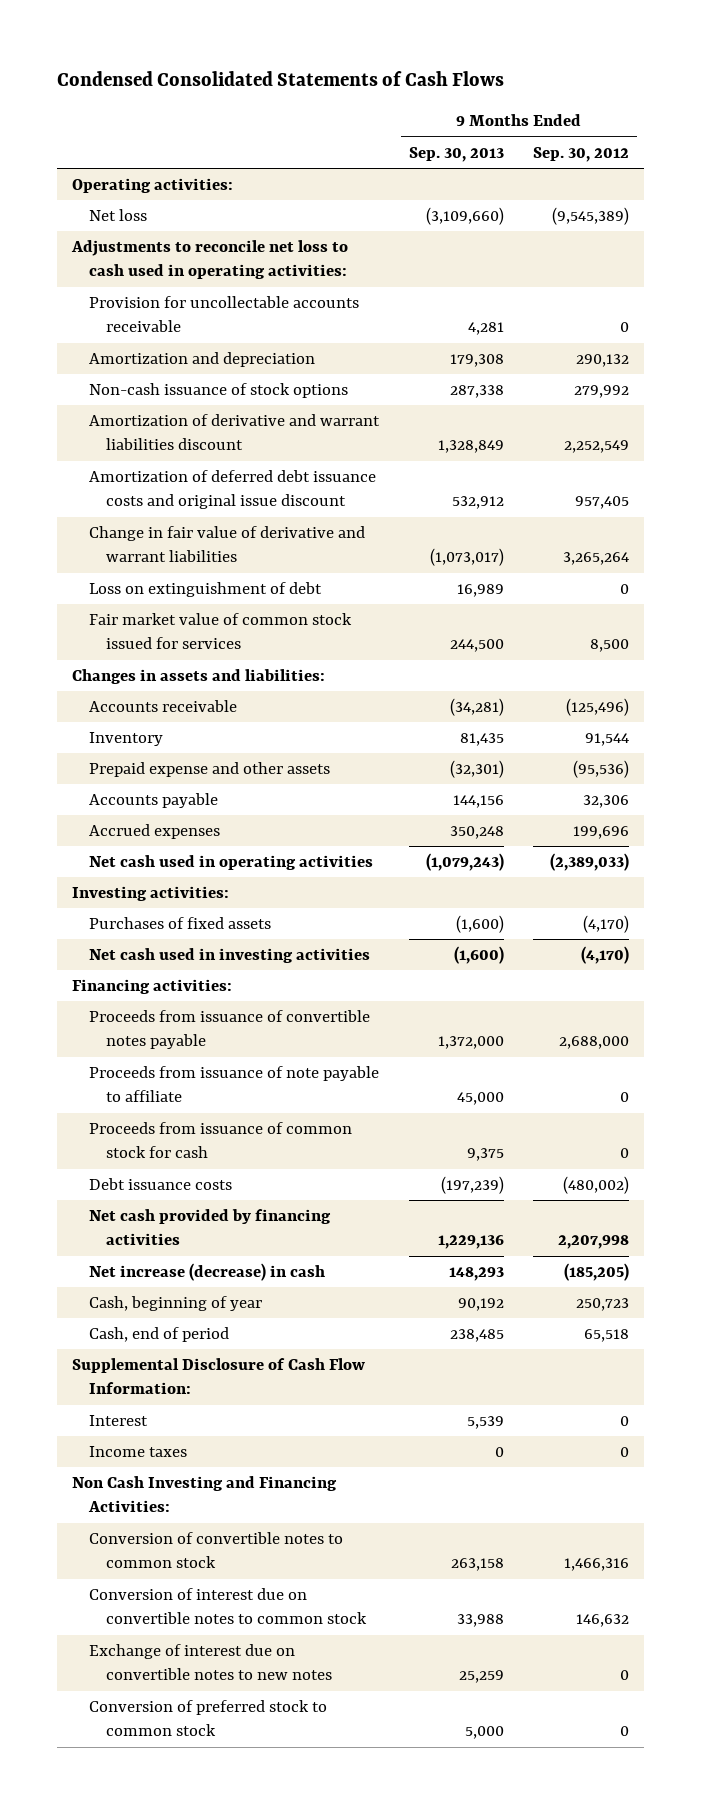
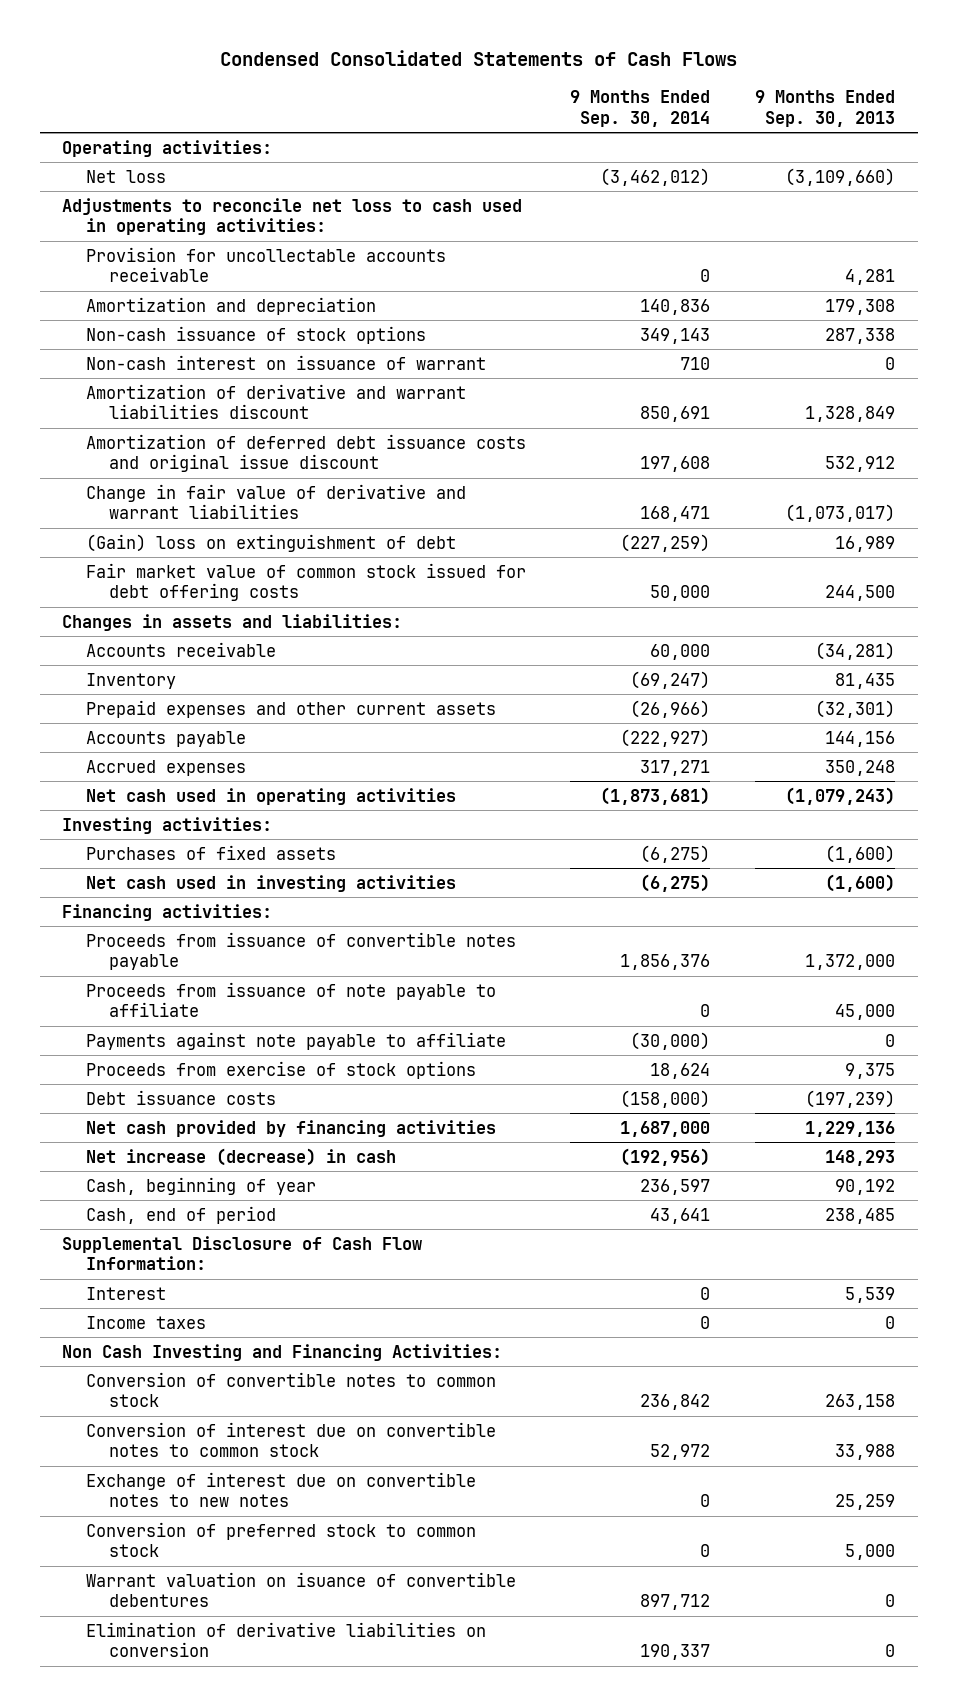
[533,146,630,162] Sep. 30, 2012 -> none
none -> [570,90,711,127] 9 Months Ended Sep. 30, 2014
none -> [85,354,486,370] Non-cash interest on issuance of warrant
[89,582,323,598] Loss on extinguishment of debt -> [85,533,456,552] (Gain) loss on extinguishment of debt
[89,613,353,650] Fair market value of common stock issued for services -> [85,562,526,602] Fair market value of common stock issued for debt offering costs
[89,762,331,778] Prepaid expense and other assets -> [85,699,496,718] Prepaid expenses and other current assets
none -> [85,1031,506,1050] Payments against note payable to affiliate
[89,1122,353,1159] Proceeds from issuance of common stock for cash -> [85,1060,476,1079] Proceeds from exercise of stock options
none -> [85,1571,516,1608] Warrant valuation on isuance of convertible debentures
none -> [85,1621,486,1658] Elimination of derivative liabilities on conversion

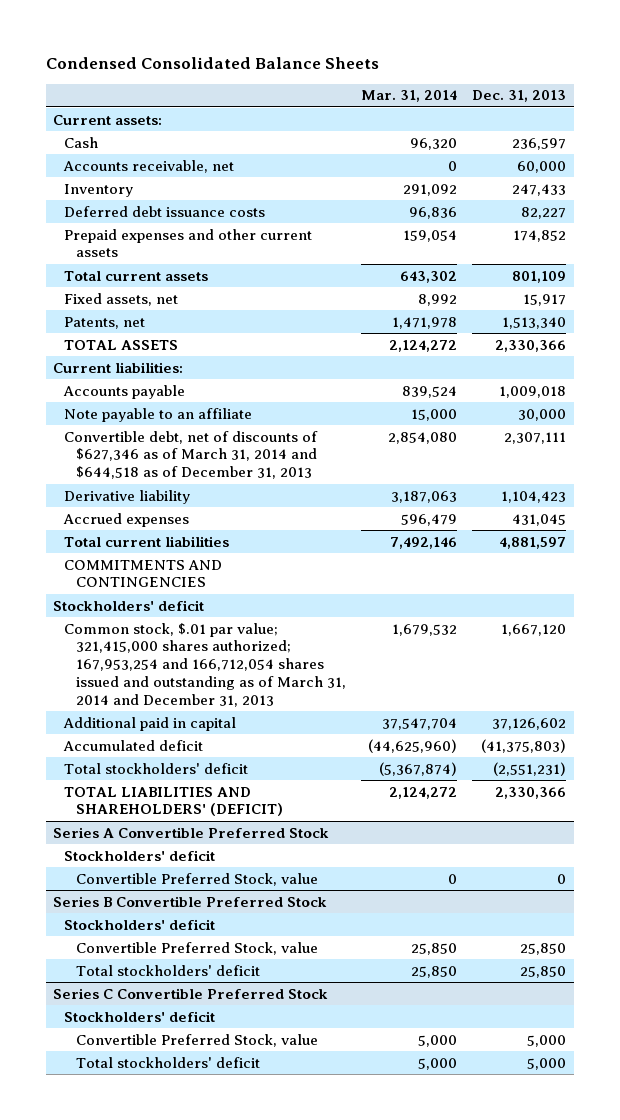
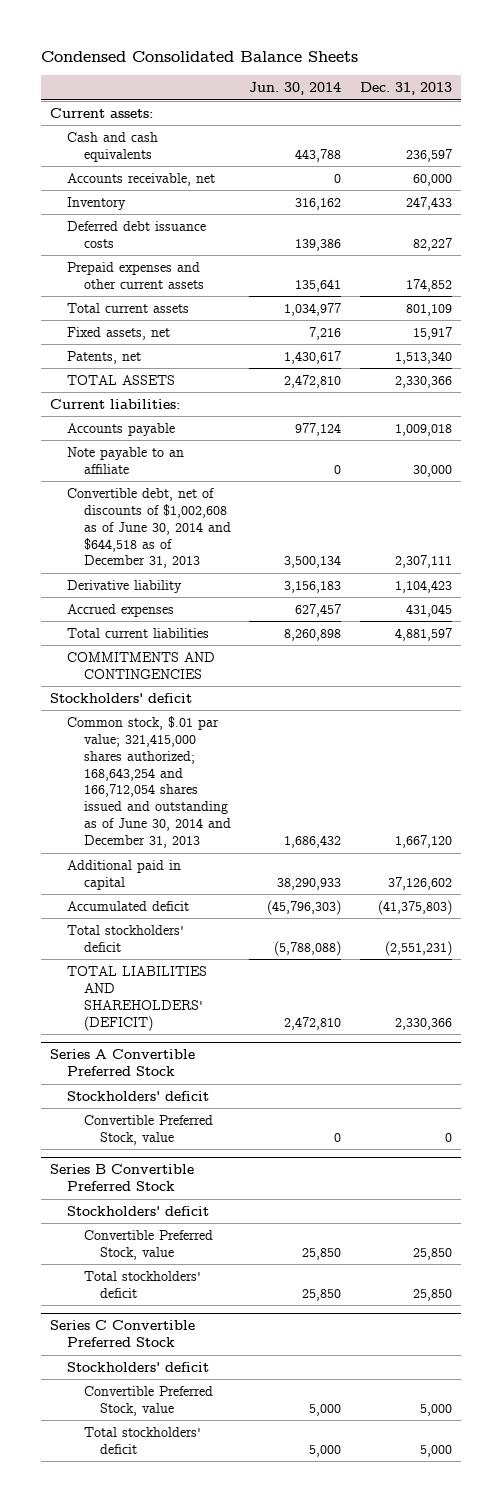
[360,90,457,103] Mar. 31, 2014 -> none
none -> [249,81,342,95] Jun. 30, 2014
[64,136,99,148] Cash -> [67,131,159,162] Cash and cash equivalents
[64,430,319,480] Convertible debt, net of discounts of $627,346 as of March 31, 2014 and $644,518 as of December 31, 2013 -> [67,487,231,569] Convertible debt, net of discounts of $1,002,608 as of June 30, 2014 and $644,518 as of December 31, 2013
[64,622,346,707] Common stock, $.01 par value; 321,415,000 shares authorized; 167,953,254 and 166,712,054 shares issued and outstanding as of March 31, 2014 and December 31, 2013 -> [67,715,231,849] Common stock, $.01 par value; 321,415,000 shares authorized; 168,643,254 and 166,712,054 shares issued and outstanding as of June 30, 2014 and December 31, 2013

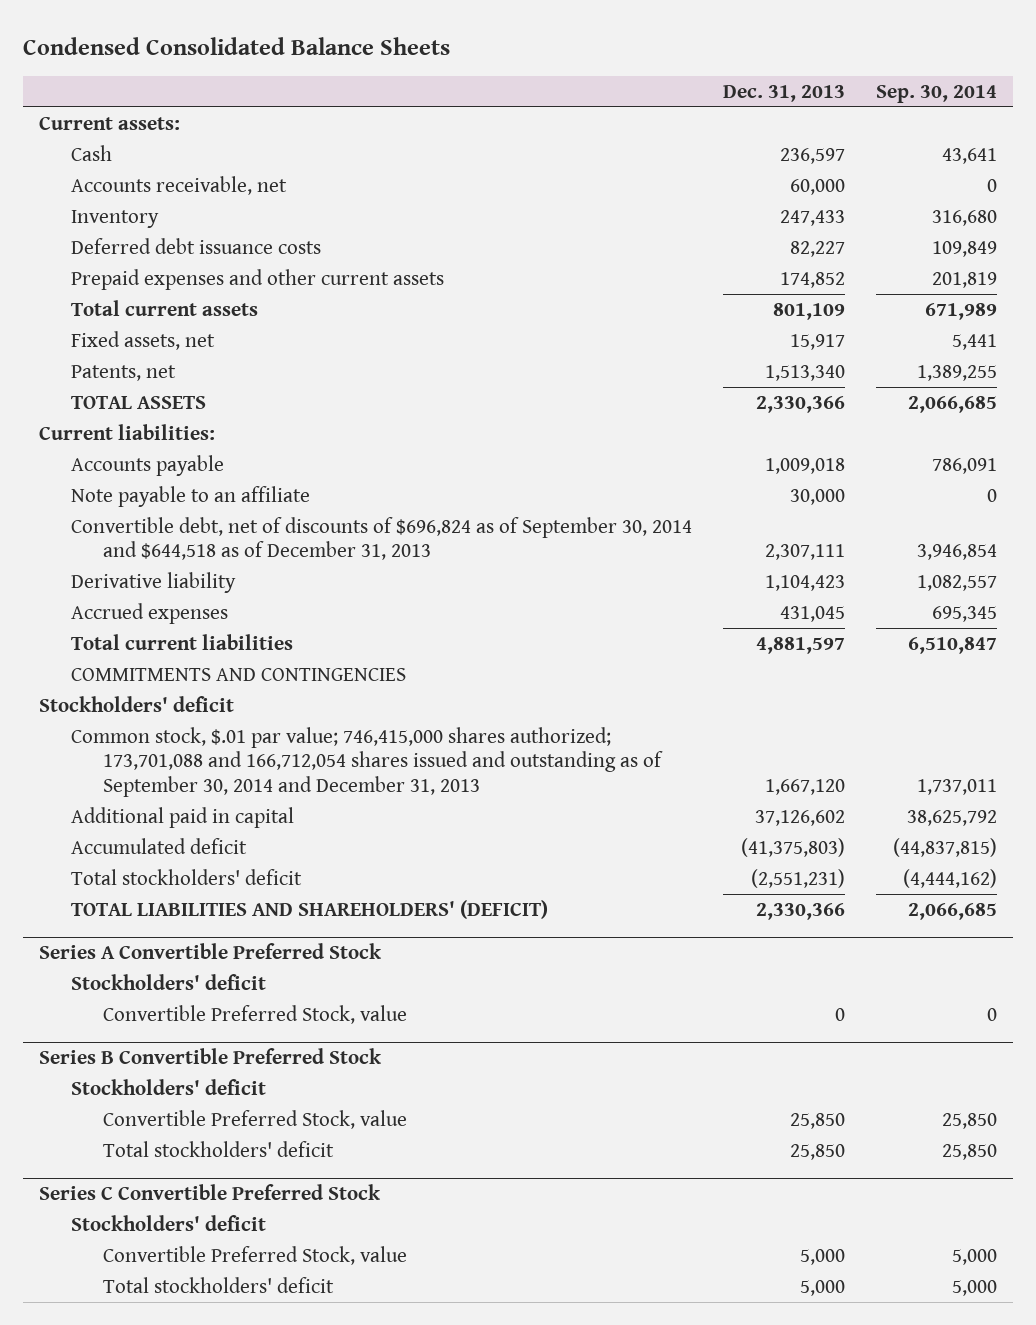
[249,81,342,95] Jun. 30, 2014 -> none
none -> [876,84,998,103] Sep. 30, 2014
[67,131,159,162] Cash and cash equivalents -> [70,144,112,161] Cash
[67,487,231,569] Convertible debt, net of discounts of $1,002,608 as of June 30, 2014 and $644,518 as of December 31, 2013 -> [70,516,692,561] Convertible debt, net of discounts of $696,824 as of September 30, 2014 and $644,518 as of December 31, 2013
[67,715,231,849] Common stock, $.01 par value; 321,415,000 shares authorized; 168,643,254 and 166,712,054 shares issued and outstanding as of June 30, 2014 and December 31, 2013 -> [70,726,663,797] Common stock, $.01 par value; 746,415,000 shares authorized; 173,701,088 and 166,712,054 shares issued and outstanding as of September 30, 2014 and December 31, 2013

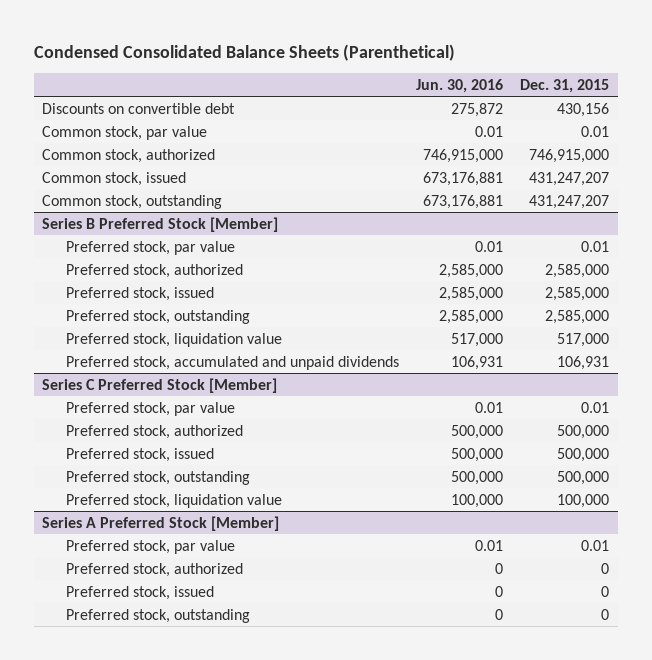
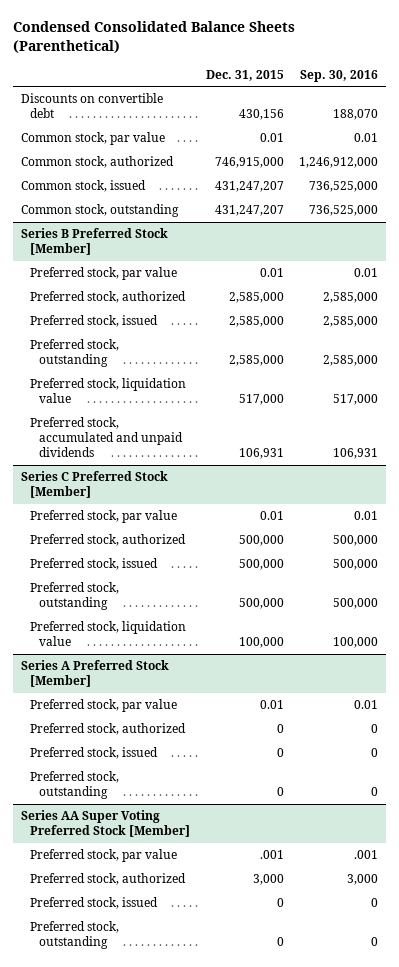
[415,78,503,93] Jun. 30, 2016 -> none
none -> [300,69,379,82] Sep. 30, 2016
none -> [20,810,191,838] Series AA Super Voting Preferred Stock [Member]
none -> [30,849,178,863] Preferred stock, par value
none -> [30,873,187,886] Preferred stock, authorized
none -> [30,897,159,910] Preferred stock, issued
none -> [30,921,120,950] Preferred stock, outstanding

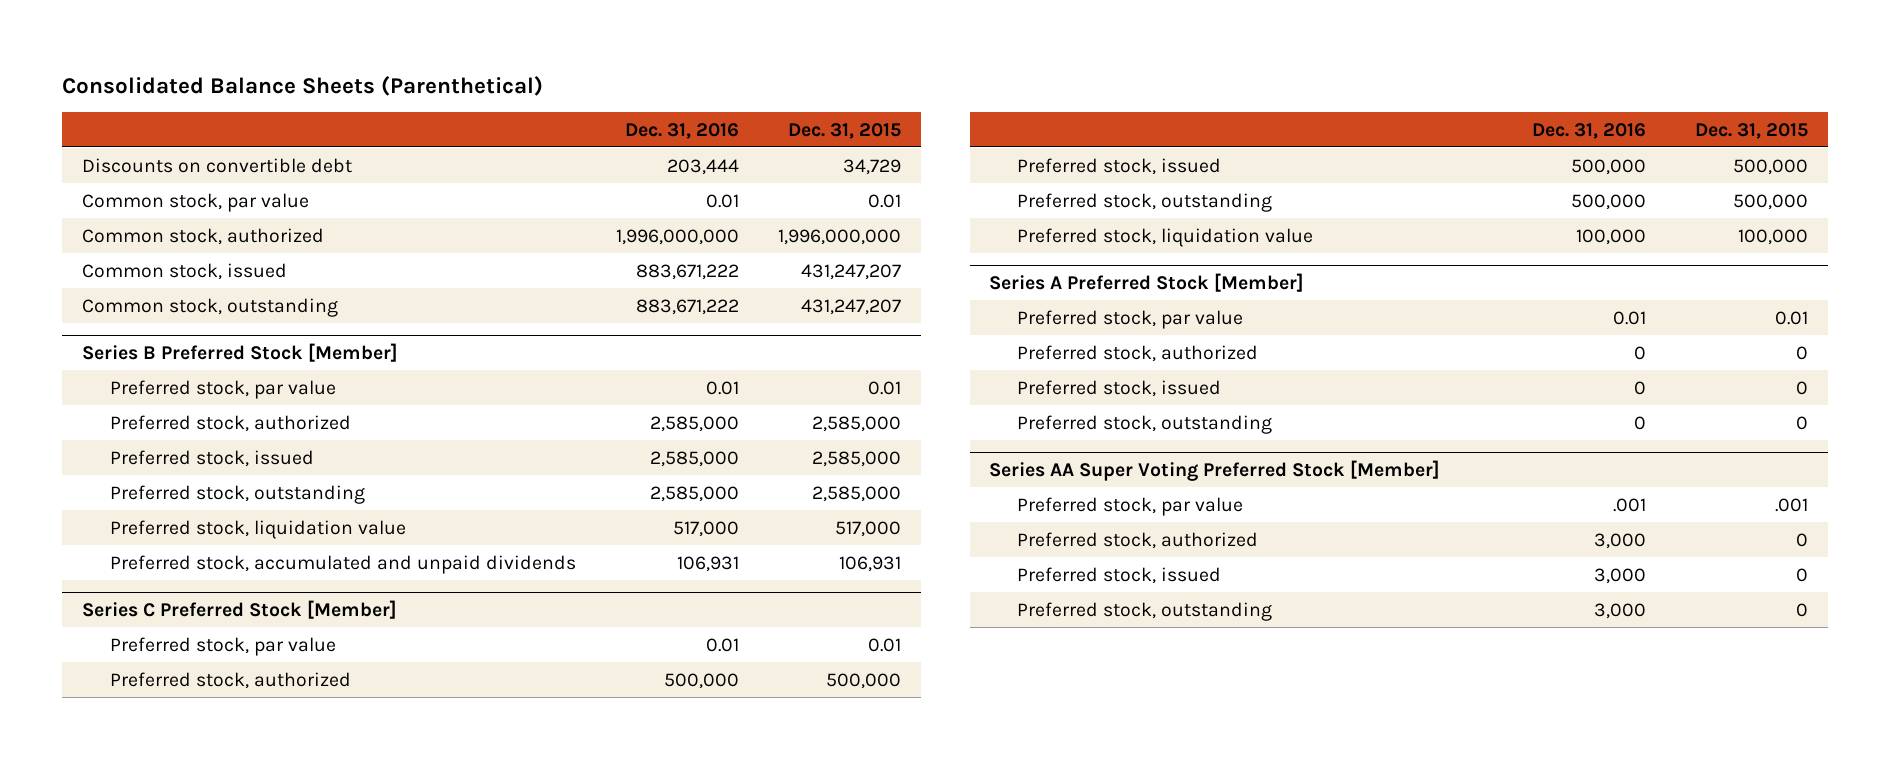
[13,20,296,53] Condensed Consolidated Balance Sheets (Parenthetical) -> [62,75,544,96] Consolidated Balance Sheets (Parenthetical)
[300,69,379,82] Sep. 30, 2016 -> none
none -> [624,122,739,139] Dec. 31, 2016
[238,109,284,121] 430,156 -> [843,158,902,175] 34,729
[214,157,284,169] 746,915,000 -> [778,228,902,245] 1,996,000,000
[252,874,284,886] 3,000 -> [1796,532,1809,547] 0

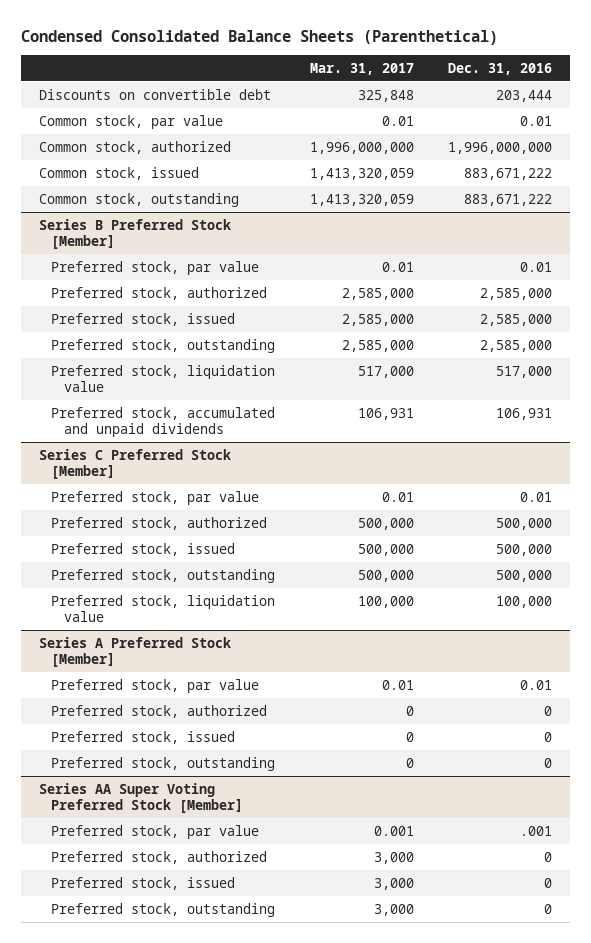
[62,75,544,96] Consolidated Balance Sheets (Parenthetical) -> [21,30,499,46] Condensed Consolidated Balance Sheets (Parenthetical)
[788,122,902,139] Dec. 31, 2015 -> none
none -> [309,63,414,76] Mar. 31, 2017
[1593,532,1646,549] 3,000 -> [544,851,553,862] 0
[1593,567,1646,584] 3,000 -> [544,877,553,888] 0
[1593,602,1646,619] 3,000 -> [544,903,553,914] 0

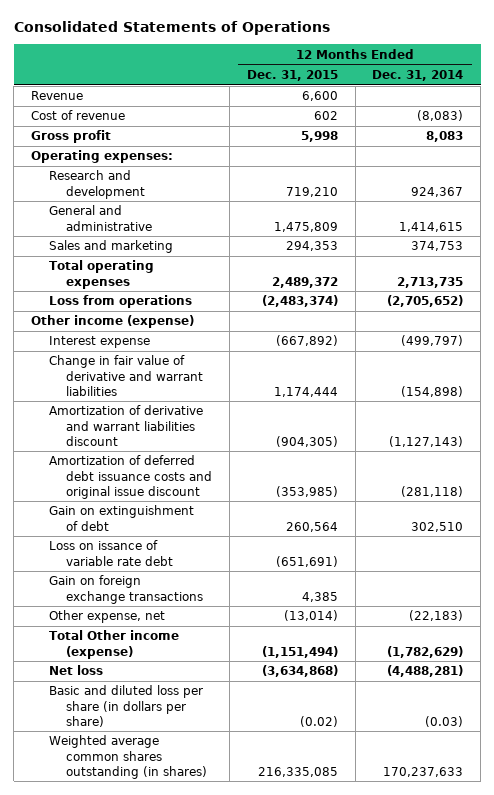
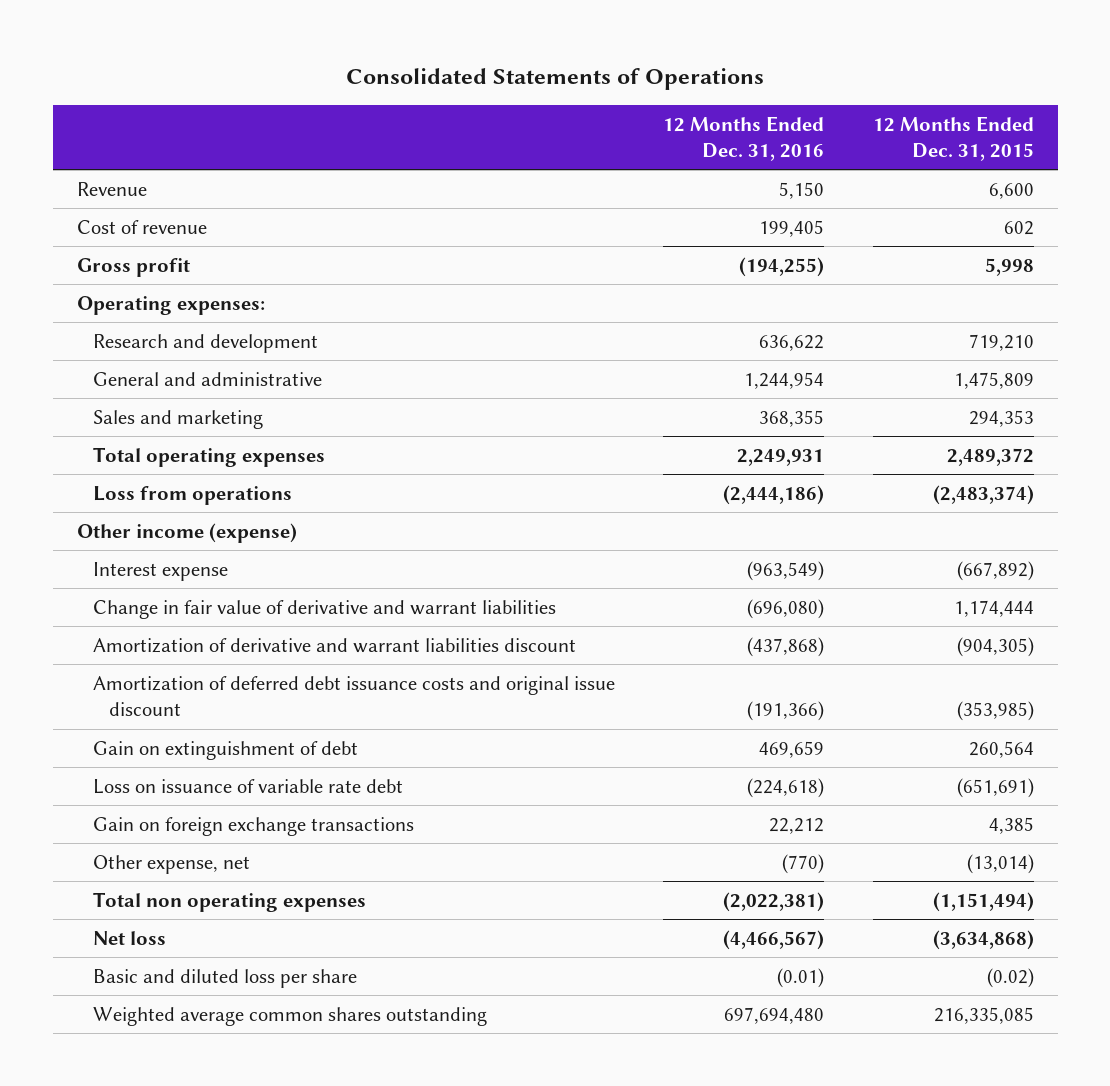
[372,69,464,81] Dec. 31, 2014 -> none
none -> [663,115,825,161] 12 Months Ended Dec. 31, 2016
[48,540,174,566] Loss on issance of variable rate debt -> [93,778,404,794] Loss on issuance of variable rate debt
[48,630,179,659] Total Other income (expense) -> [93,891,367,912] Total non operating expenses
[48,685,203,727] Basic and diluted loss per share (in dollars per share) -> [93,968,358,988] Basic and diluted loss per share
[48,735,208,779] Weighted average common shares outstanding (in shares) -> [93,1006,488,1026] Weighted average common shares outstanding

